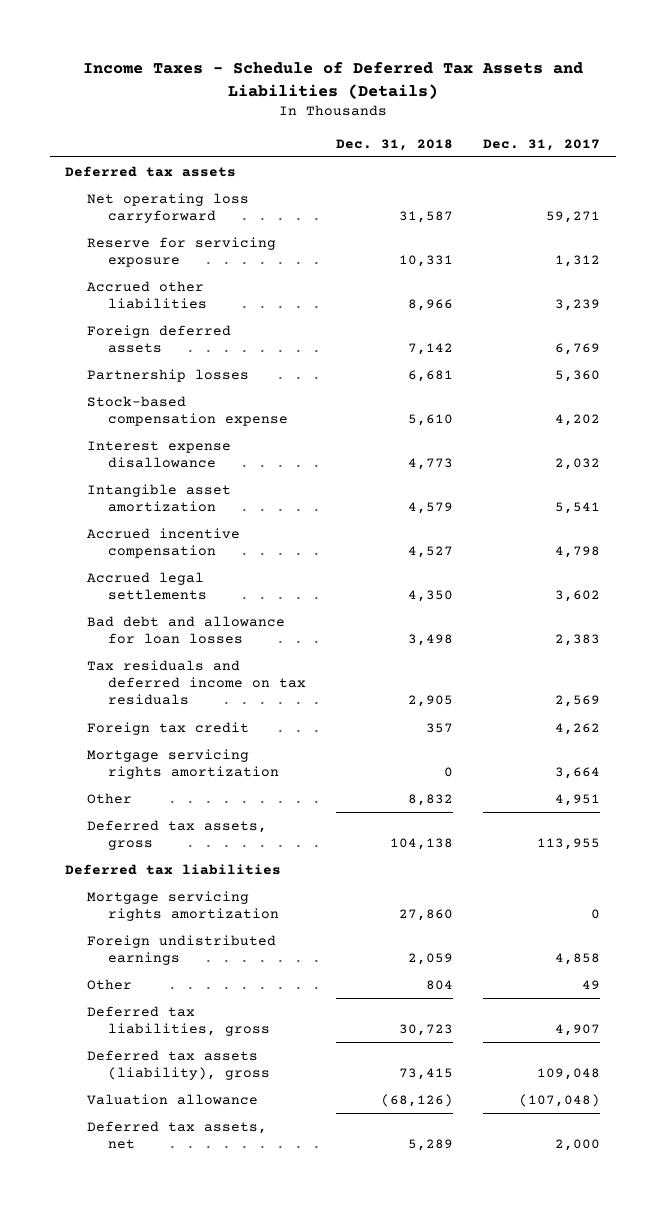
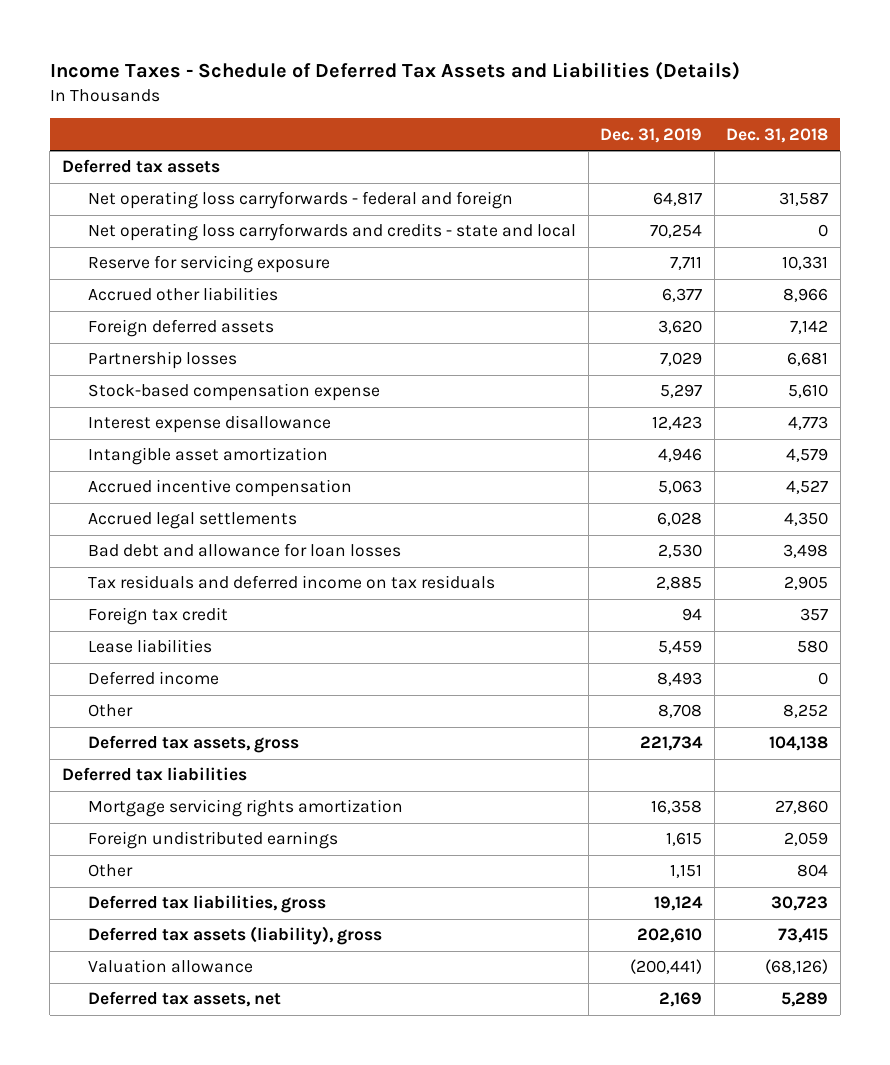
[483,138,601,151] Dec. 31, 2017 -> none
none -> [600,127,703,143] Dec. 31, 2019
[86,192,249,224] Net operating loss carryforward -> [88,191,514,210] Net operating loss carryforwards - federal and foreign
none -> [88,223,577,242] Net operating loss carryforwards and credits - state and local
[86,748,280,780] Mortgage servicing rights amortization -> none
none -> [88,639,213,654] Lease liabilities
none -> [88,671,220,686] Deferred income
[408,793,454,806] 8,832 -> [783,704,829,719] 8,252

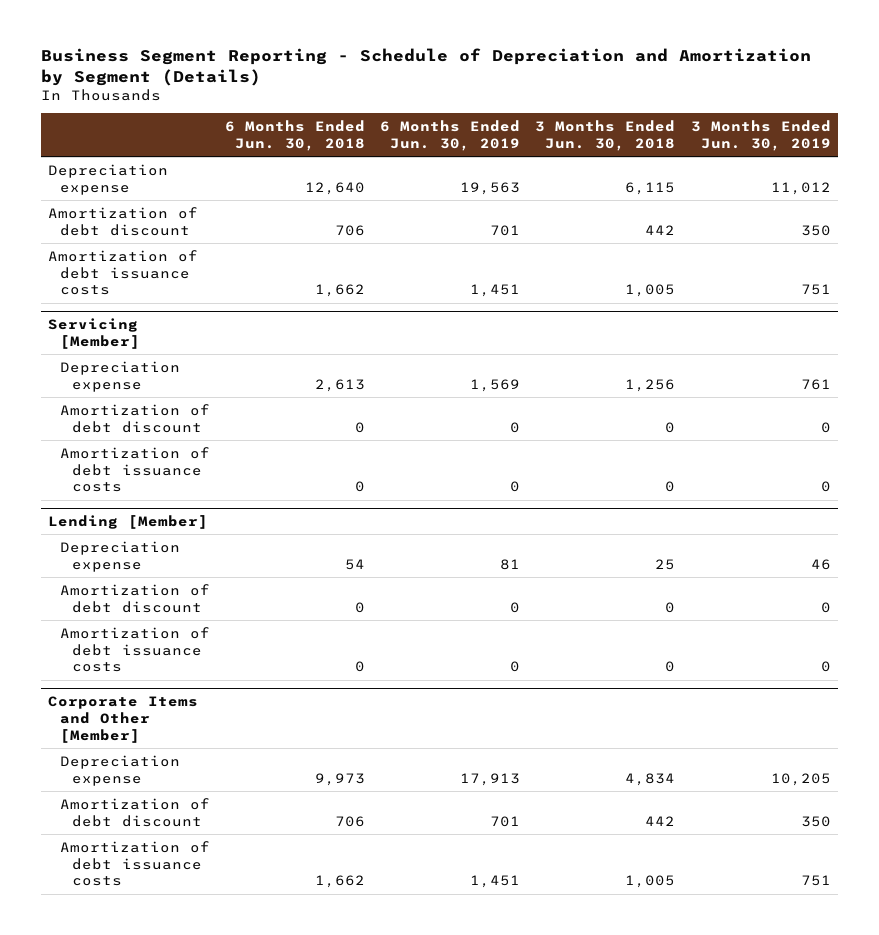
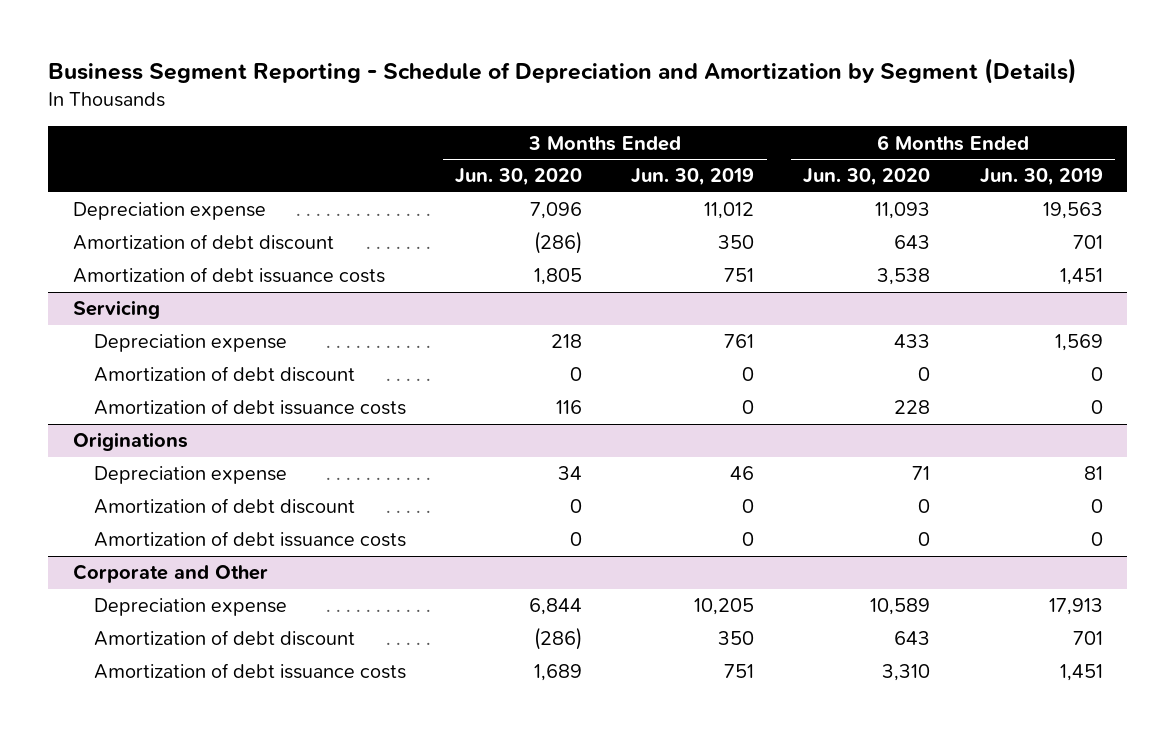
[225,119,366,151] 6 Months Ended Jun. 30, 2018 -> none
[535,119,676,151] 3 Months Ended Jun. 30, 2018 -> none
none -> [455,168,583,187] Jun. 30, 2020
none -> [803,168,931,187] Jun. 30, 2020
[48,318,140,350] Servicing [Member] -> [72,300,160,320] Servicing
[48,515,209,530] Lending [Member] -> [72,432,188,452] Originations
[48,696,199,743] Corporate Items and Other [Member] -> [72,564,268,584] Corporate and Other

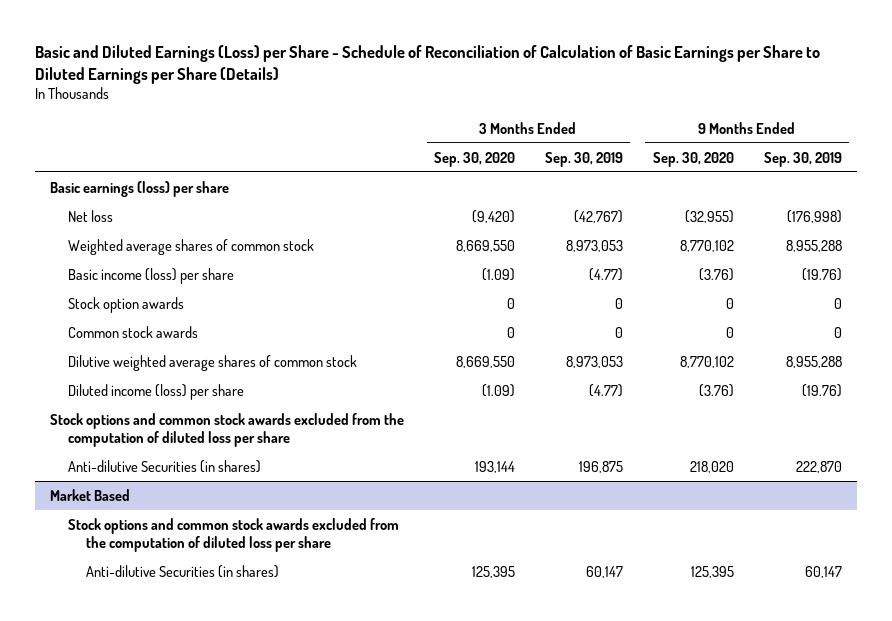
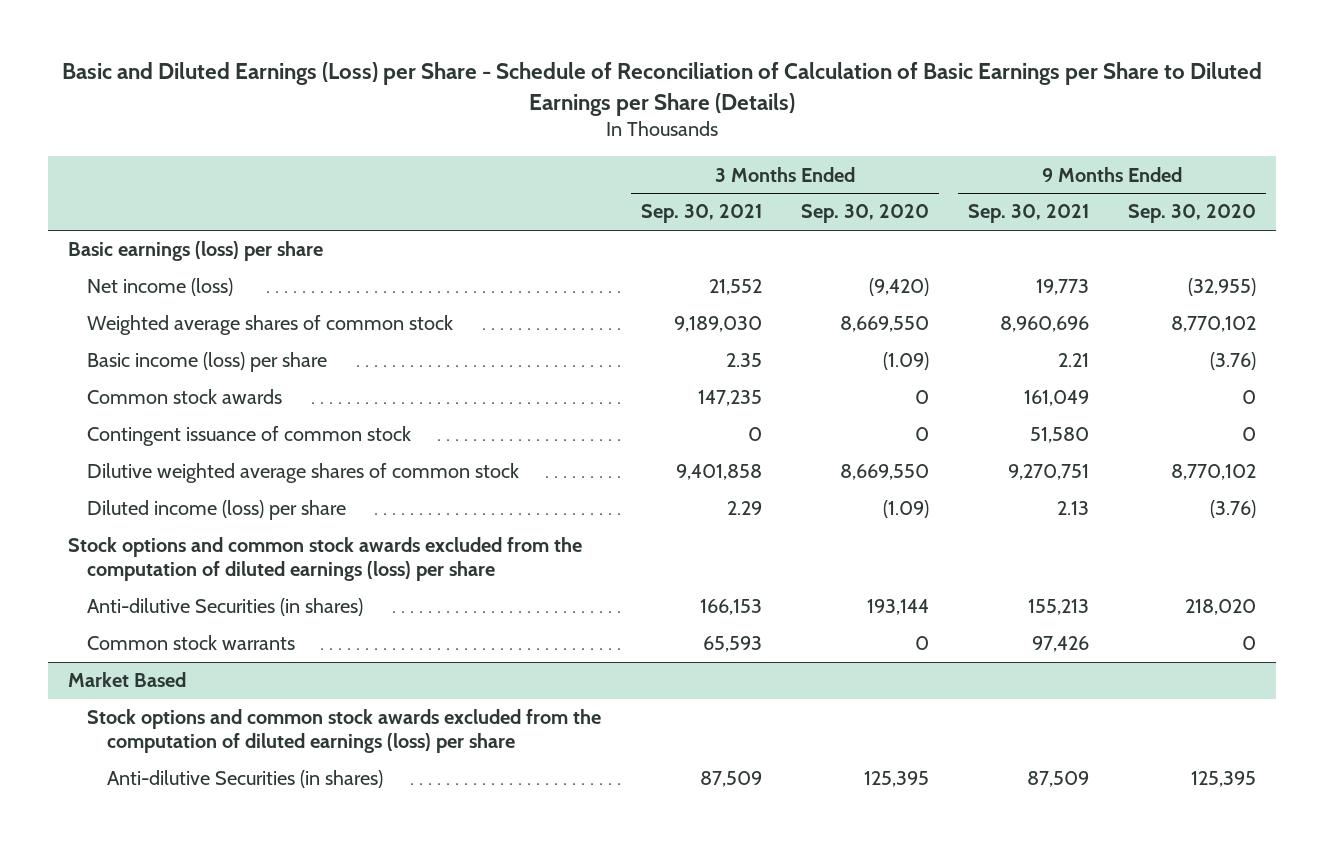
[544,151,623,167] Sep. 30, 2019 -> none
[763,151,842,167] Sep. 30, 2019 -> none
none -> [640,204,762,224] Sep. 30, 2021
none -> [968,204,1090,224] Sep. 30, 2021
[68,209,114,222] Net loss -> [87,278,234,297] Net income (loss)
[68,296,185,313] Stock option awards -> none
none -> [87,426,412,447] Contingent issuance of common stock
[50,412,405,447] Stock options and common stock awards excluded from the computation of diluted loss per share -> [68,537,583,582] Stock options and common stock awards excluded from the computation of diluted earnings (loss) per share
none -> [87,635,296,651] Common stock warrants
[68,517,400,552] Stock options and common stock awards excluded from the computation of diluted loss per share -> [87,709,602,754] Stock options and common stock awards excluded from the computation of diluted earnings (loss) per share

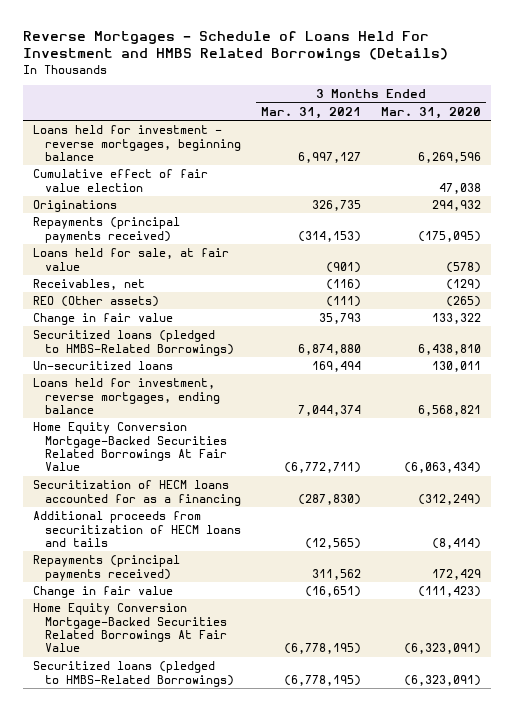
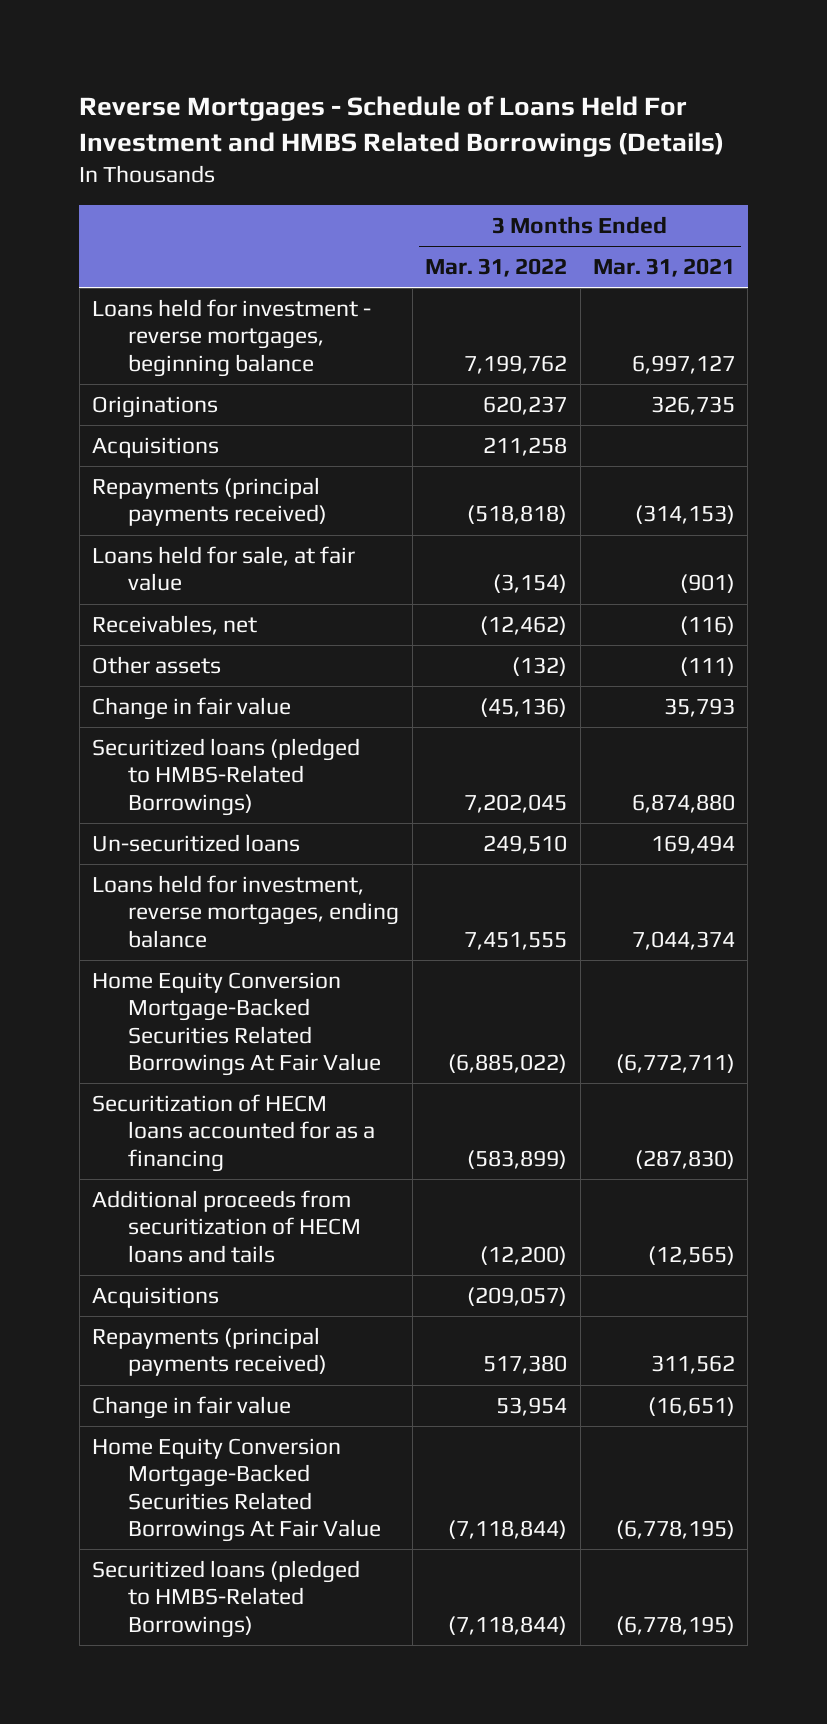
[381,106,482,119] Mar. 31, 2020 -> none
none -> [425,258,568,278] Mar. 31, 2022
[32,169,208,192] Cumulative effect of fair value election -> none
none -> [92,437,220,459] Acquisitions
[32,296,159,308] REO (Other assets) -> [92,656,222,675] Other assets
none -> [92,1287,220,1309] Acquisitions

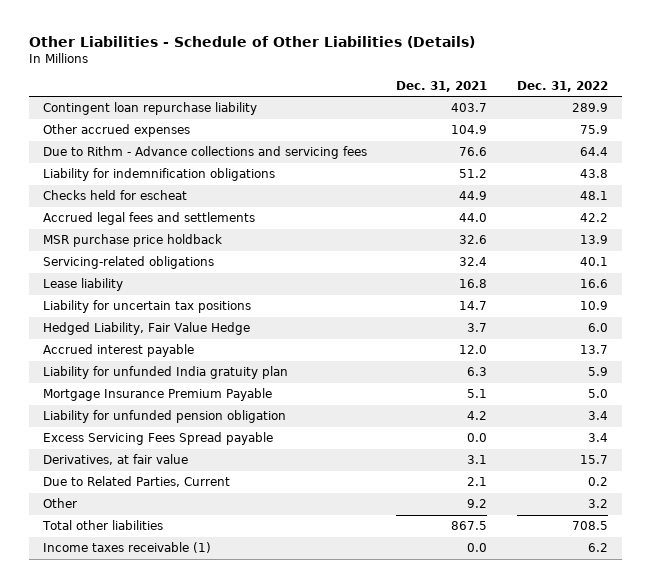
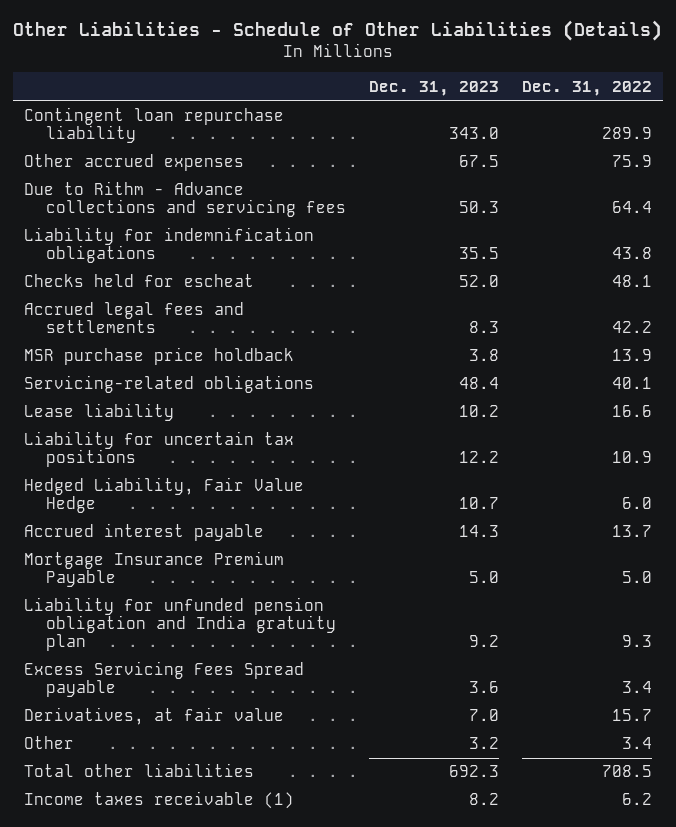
[396,80,488,92] Dec. 31, 2021 -> none
none -> [368,80,499,96] Dec. 31, 2023
[43,366,289,380] Liability for unfunded India gratuity plan -> none
[43,410,287,424] Liability for unfunded pension obligation -> [23,597,337,652] Liability for unfunded pension obligation and India gratuity plan
[587,411,608,421] 3.4 -> [621,635,652,648] 9.3
[43,476,231,488] Due to Related Parties, Current -> none
[587,499,608,509] 3.2 -> [621,737,652,750] 3.4

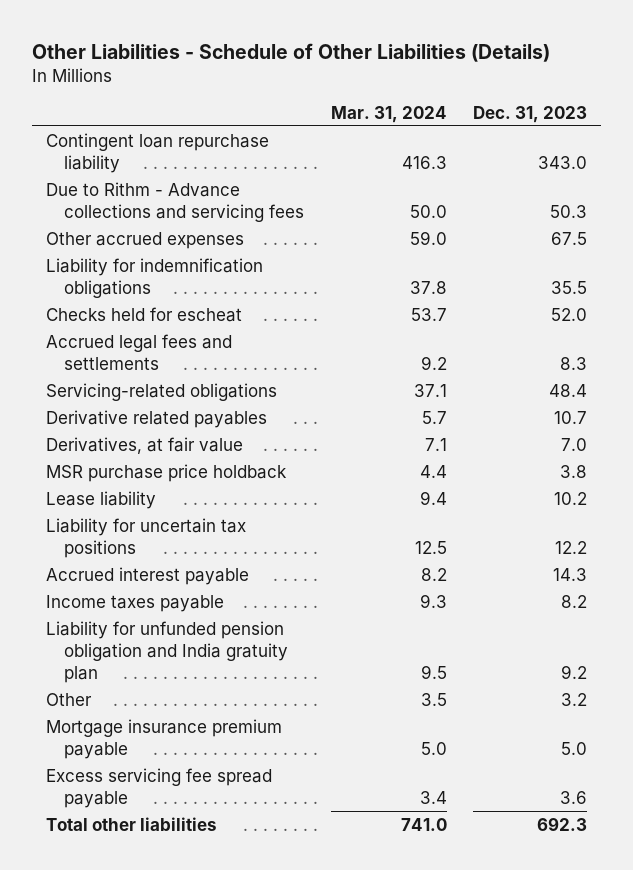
[521,80,652,96] Dec. 31, 2022 -> none
none -> [330,105,447,123] Mar. 31, 2024
[23,154,244,172] Other accrued expenses -> [45,231,244,249] Other accrued expenses
none -> [45,409,267,428] Derivative related payables
[23,707,284,726] Derivatives, at fair value -> [45,436,243,454] Derivatives, at fair value
[23,347,294,366] MSR purchase price holdback -> [45,463,287,482] MSR purchase price holdback
[23,477,304,514] Hedged Liability, Fair Value Hedge -> none
[23,551,284,588] Mortgage Insurance Premium Payable -> none
none -> [45,594,224,612] Income taxes payable
[23,661,304,698] Excess Servicing Fees Spread payable -> none
none -> [45,718,282,759] Mortgage insurance premium payable
none -> [45,767,272,808] Excess servicing fee spread payable
[23,791,294,810] Income taxes receivable (1) -> none

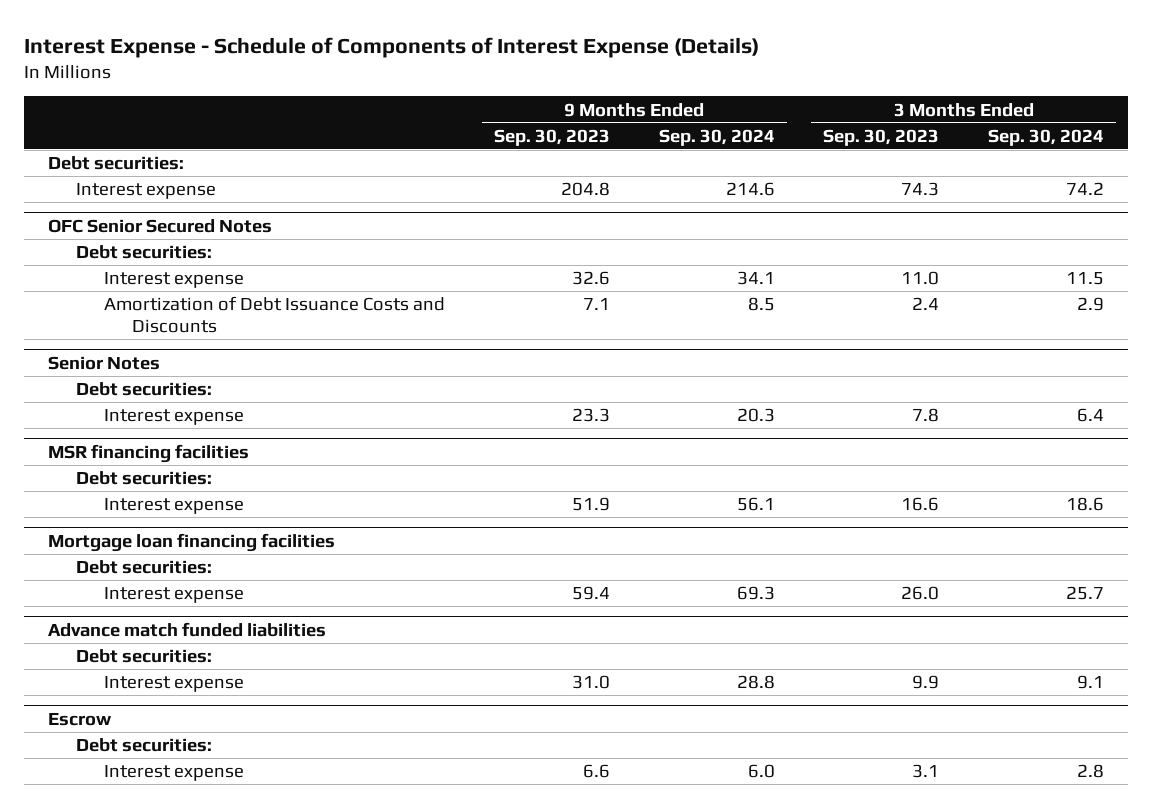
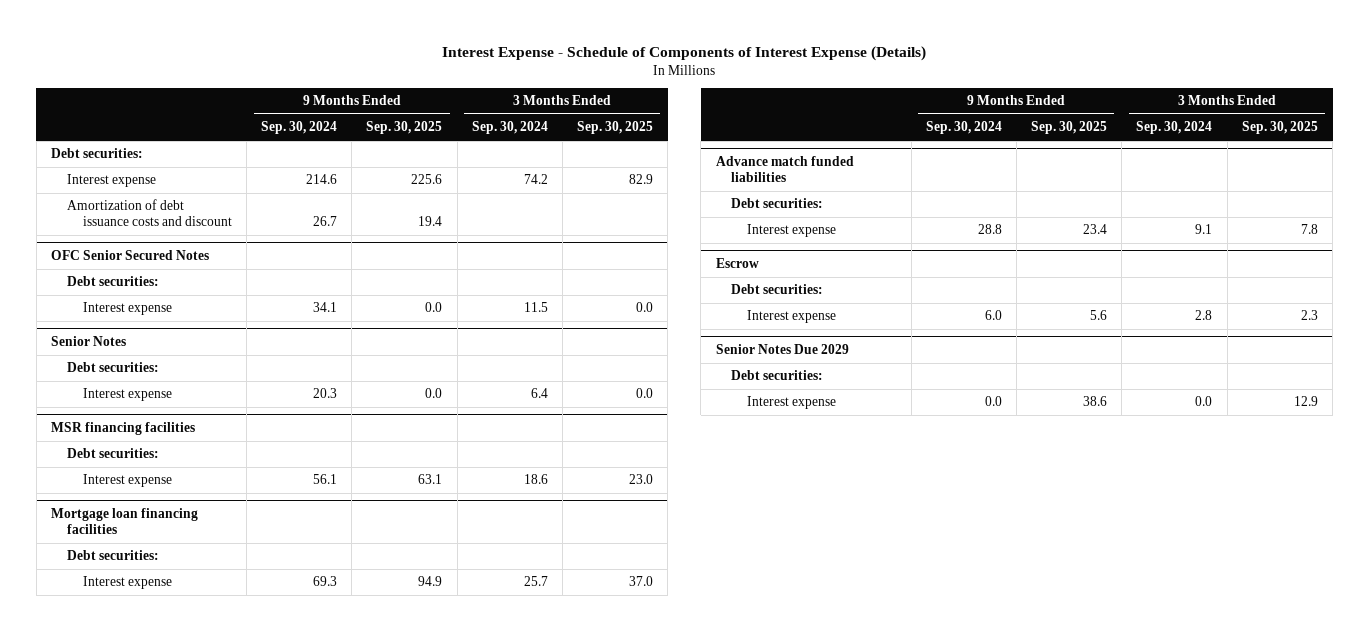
[493,128,610,146] Sep. 30, 2023 -> none
[823,128,940,146] Sep. 30, 2023 -> none
none -> [366,121,443,135] Sep. 30, 2025
none -> [577,121,654,135] Sep. 30, 2025
none -> [66,199,232,227] Amortization of debt issuance costs and discount
[104,296,446,333] Amortization of Debt Issuance Costs and Discounts -> none
none -> [715,344,849,355] Senior Notes Due 2029
none -> [731,370,824,381] Debt securities:
none -> [747,396,837,410] Interest expense

